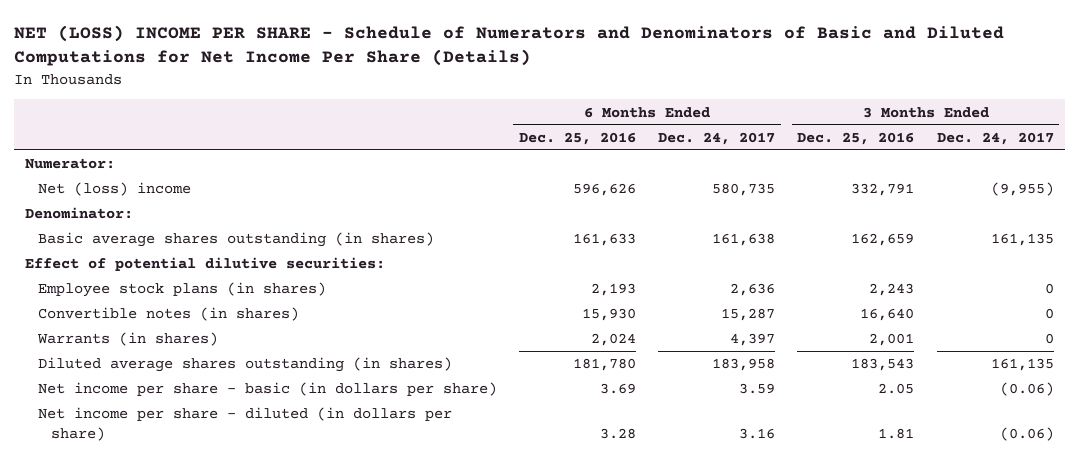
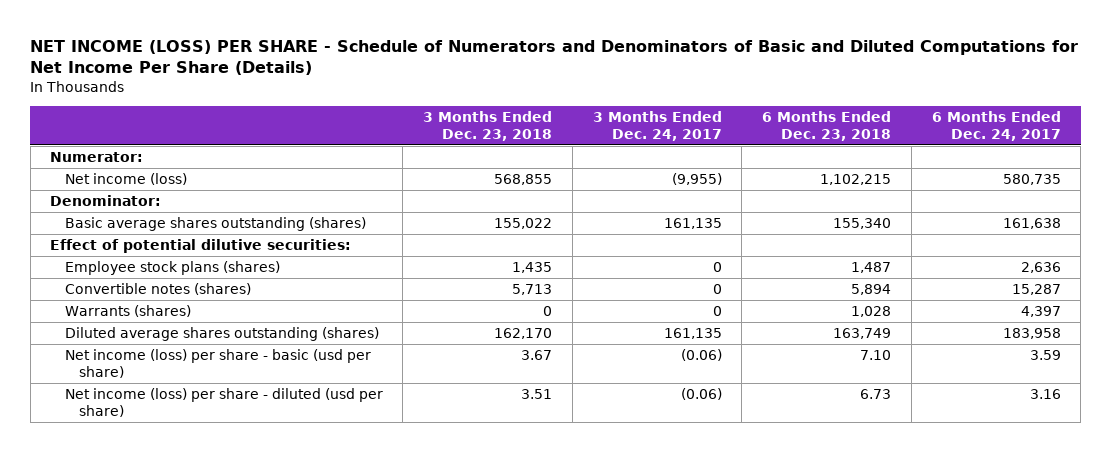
[13,25,1004,67] NET (LOSS) INCOME PER SHARE - Schedule of Numerators and Denominators of Basic and Diluted Computations for Net Income Per Share (Details) -> [30,39,1079,76] NET INCOME (LOSS) PER SHARE - Schedule of Numerators and Denominators of Basic and Diluted Computations for Net Income Per Share (Details)
[519,131,637,145] Dec. 25, 2016 -> none
[797,131,915,145] Dec. 25, 2016 -> none
none -> [423,111,553,141] 3 Months Ended Dec. 23, 2018
none -> [762,111,892,141] 6 Months Ended Dec. 23, 2018
[37,182,191,197] Net (loss) income -> [64,173,187,186] Net income (loss)
[37,232,434,248] Basic average shares outstanding (in shares) -> [64,217,366,232] Basic average shares outstanding (shares)
[37,282,326,298] Employee stock plans (in shares) -> [64,261,280,276] Employee stock plans (shares)
[37,307,299,322] Convertible notes (in shares) -> [64,283,251,296] Convertible notes (shares)
[36,332,218,347] Warrants (in shares) -> [64,305,191,318] Warrants (shares)
[37,357,452,373] Diluted average shares outstanding (in shares) -> [64,327,379,342] Diluted average shares outstanding (shares)
[37,382,497,397] Net income per share - basic (in dollars per share) -> [64,349,371,378] Net income (loss) per share - basic (usd per share)
[37,407,452,441] Net income per share - diluted (in dollars per share) -> [64,388,383,417] Net income (loss) per share - diluted (usd per share)

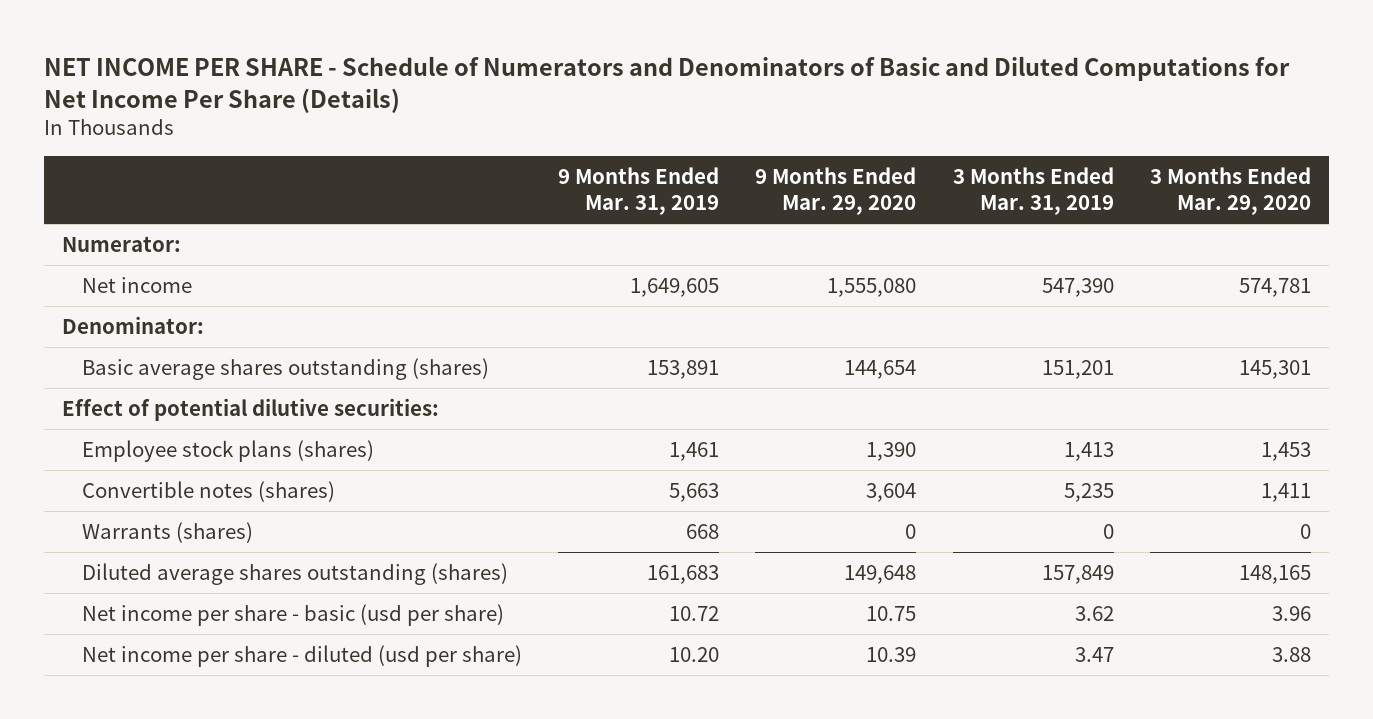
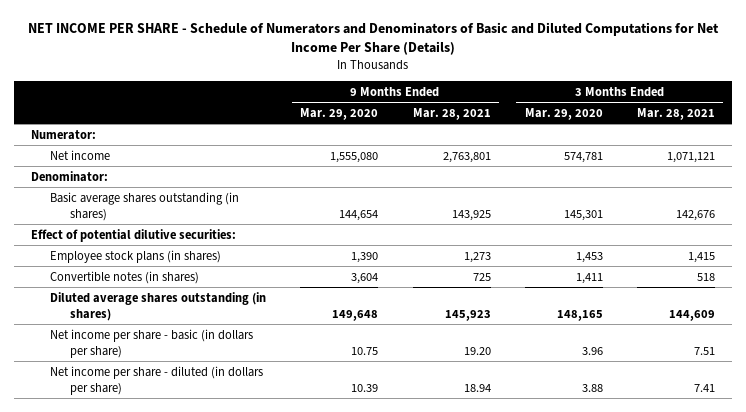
[557,166,719,215] 9 Months Ended Mar. 31, 2019 -> none
[952,166,1114,215] 3 Months Ended Mar. 31, 2019 -> none
none -> [412,107,491,120] Mar. 28, 2021
none -> [636,107,715,120] Mar. 28, 2021
[81,358,489,381] Basic average shares outstanding (shares) -> [50,191,240,221] Basic average shares outstanding (in shares)
[81,522,253,544] Warrants (shares) -> none
[81,440,374,463] Employee stock plans (shares) -> [50,249,222,263] Employee stock plans (in shares)
[81,481,335,503] Convertible notes (shares) -> [50,270,200,284] Convertible notes (in shares)
[81,563,508,586] Diluted average shares outstanding (shares) -> [50,291,267,321] Diluted average shares outstanding (in shares)
[81,604,504,627] Net income per share - basic (usd per share) -> [50,328,254,358] Net income per share - basic (in dollars per share)
[81,645,522,668] Net income per share - diluted (usd per share) -> [50,365,264,395] Net income per share - diluted (in dollars per share)

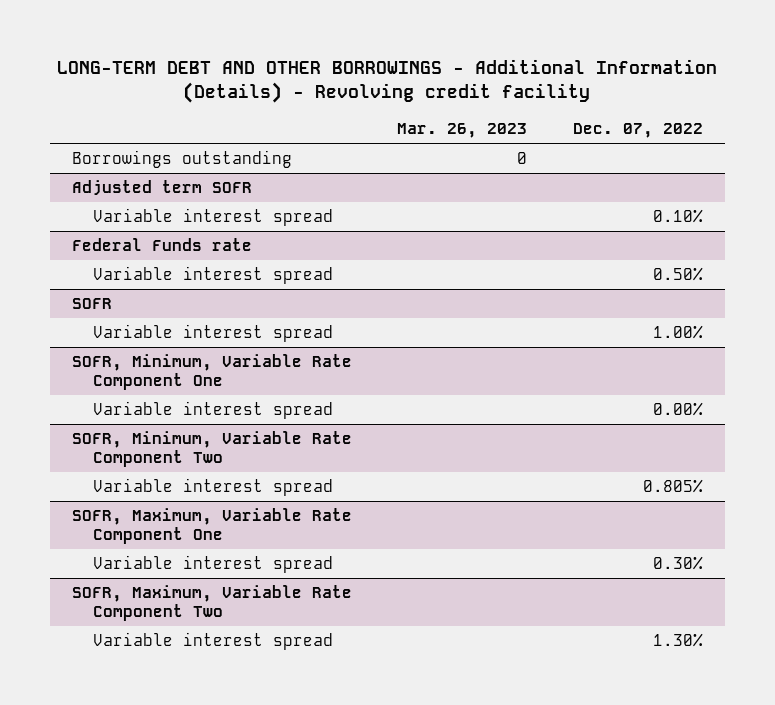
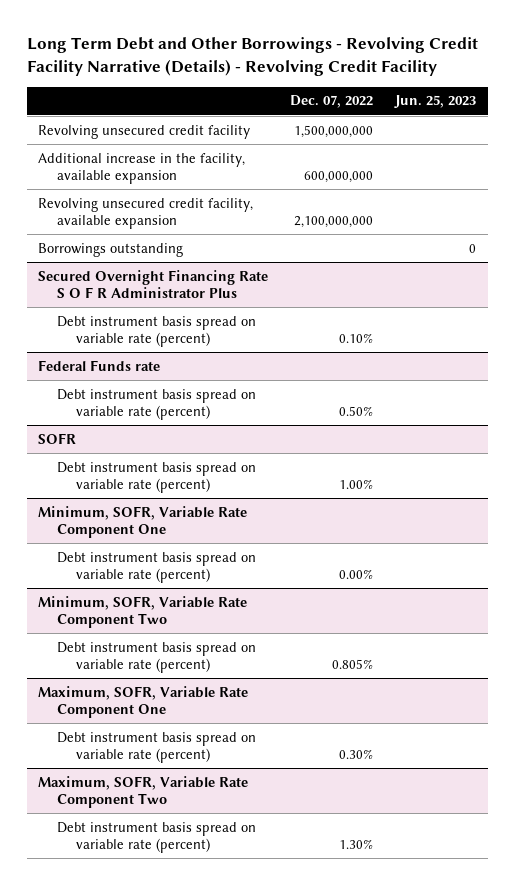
[57,58,718,104] LONG-TERM DEBT AND OTHER BORROWINGS - Additional Information (Details) - Revolving credit facility -> [26,37,478,77] Long Term Debt and Other Borrowings - Revolving Credit Facility Narrative (Details) - Revolving Credit Facility
[397,123,528,139] Mar. 26, 2023 -> none
none -> [394,95,477,109] Jun. 25, 2023
none -> [37,124,250,139] Revolving unsecured credit facility
none -> [37,152,245,184] Additional increase in the facility, available expansion
none -> [37,197,253,229] Revolving unsecured credit facility, available expansion
[72,180,253,196] Adjusted term SOFR -> [37,269,268,298] Secured Overnight Financing Rate S O F R Administrator Plus
[93,208,334,227] Variable interest spread -> [56,315,256,347] Debt instrument basis spread on variable rate (percent)
[93,266,334,285] Variable interest spread -> [56,388,256,420] Debt instrument basis spread on variable rate (percent)
[93,324,334,343] Variable interest spread -> [56,461,256,493] Debt instrument basis spread on variable rate (percent)
[72,354,353,390] SOFR, Minimum, Variable Rate Component One -> [37,505,247,538] Minimum, SOFR, Variable Rate Component One
[93,401,334,420] Variable interest spread -> [56,551,256,583] Debt instrument basis spread on variable rate (percent)
[72,431,353,467] SOFR, Minimum, Variable Rate Component Two -> [37,595,247,628] Minimum, SOFR, Variable Rate Component Two
[93,478,334,497] Variable interest spread -> [56,641,256,673] Debt instrument basis spread on variable rate (percent)
[72,508,353,544] SOFR, Maximum, Variable Rate Component One -> [37,685,248,718] Maximum, SOFR, Variable Rate Component One
[93,555,334,574] Variable interest spread -> [56,731,256,763] Debt instrument basis spread on variable rate (percent)
[72,585,353,621] SOFR, Maximum, Variable Rate Component Two -> [37,775,248,808] Maximum, SOFR, Variable Rate Component Two
[93,632,334,651] Variable interest spread -> [56,821,256,853] Debt instrument basis spread on variable rate (percent)

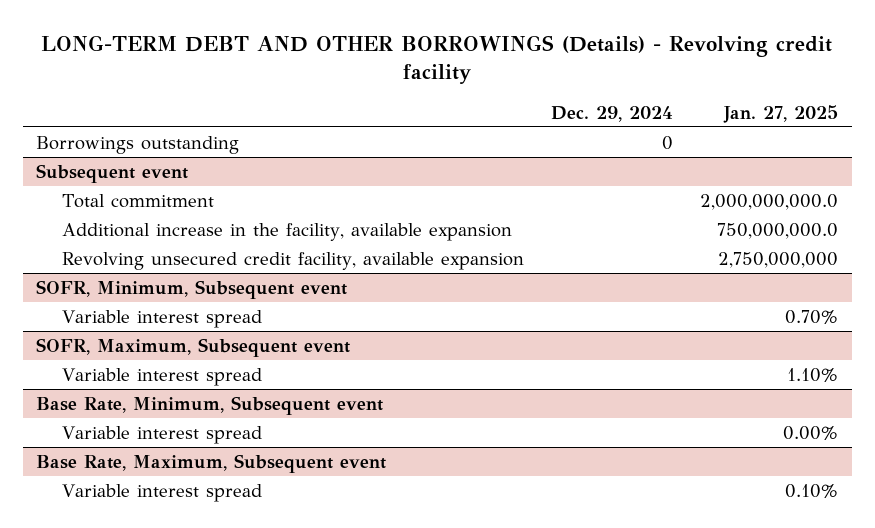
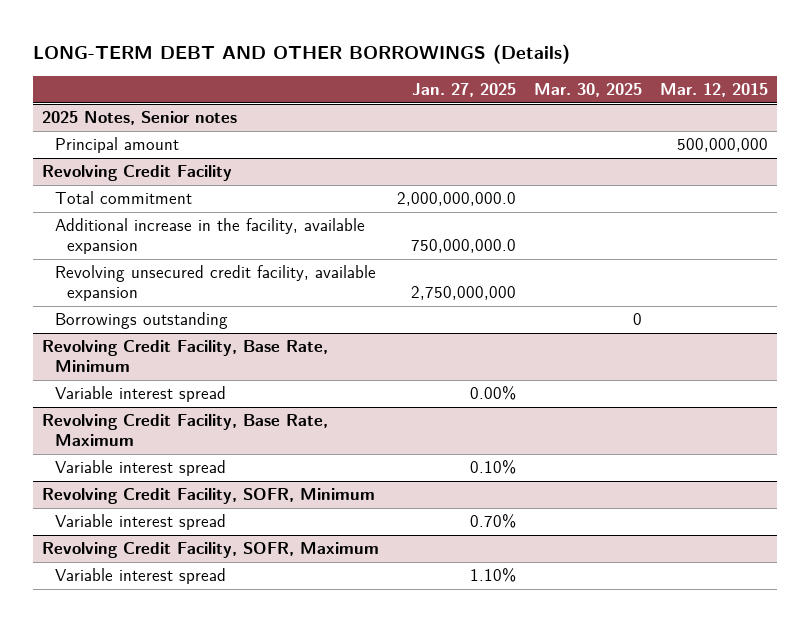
[41,35,833,85] LONG-TERM DEBT AND OTHER BORROWINGS (Details) - Revolving credit facility -> [33,44,571,65] LONG-TERM DEBT AND OTHER BORROWINGS (Details)
[550,105,673,122] Dec. 29, 2024 -> none
none -> [534,82,643,97] Mar. 30, 2025
none -> [660,82,769,97] Mar. 12, 2015
[36,135,240,154] Borrowings outstanding -> none
none -> [42,111,238,126] 2025 Notes, Senior notes
none -> [54,137,179,154] Principal amount
[36,163,189,183] Subsequent event -> [42,165,233,182] Revolving Credit Facility
[36,279,348,299] SOFR, Minimum, Subsequent event -> none
[61,309,262,328] Variable interest spread -> none
[36,337,351,357] SOFR, Maximum, Subsequent event -> none
[61,367,262,386] Variable interest spread -> none
[36,395,384,415] Base Rate, Minimum, Subsequent event -> none
none -> [54,312,228,330] Borrowings outstanding
none -> [42,340,329,372] Revolving Credit Facility, Base Rate, Minimum
[36,453,387,473] Base Rate, Maximum, Subsequent event -> none
none -> [42,414,329,446] Revolving Credit Facility, Base Rate, Maximum
none -> [42,488,376,505] Revolving Credit Facility, SOFR, Minimum
none -> [54,514,226,531] Variable interest spread
none -> [42,542,380,559] Revolving Credit Facility, SOFR, Maximum
none -> [54,568,226,585] Variable interest spread

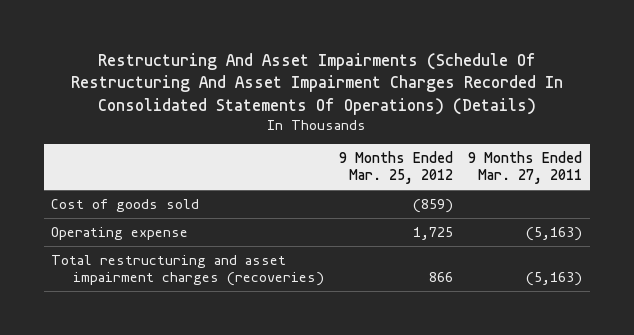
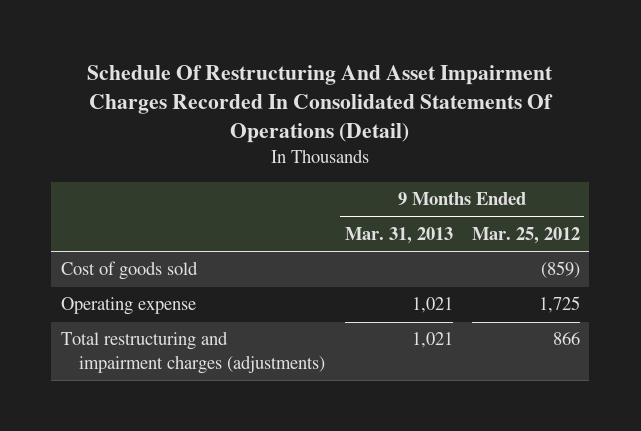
[70,53,563,115] Restructuring And Asset Impairments (Schedule Of Restructuring And Asset Impairment Charges Recorded In Consolidated Statements Of Operations) (Details) -> [87,65,554,144] Schedule Of Restructuring And Asset Impairment Charges Recorded In Consolidated Statements Of Operations (Detail)
[468,151,583,185] 9 Months Ended Mar. 27, 2011 -> none
none -> [344,226,453,244] Mar. 31, 2013
[51,254,324,287] Total restructuring and asset impairment charges (recoveries) -> [61,331,326,375] Total restructuring and impairment charges (adjustments)

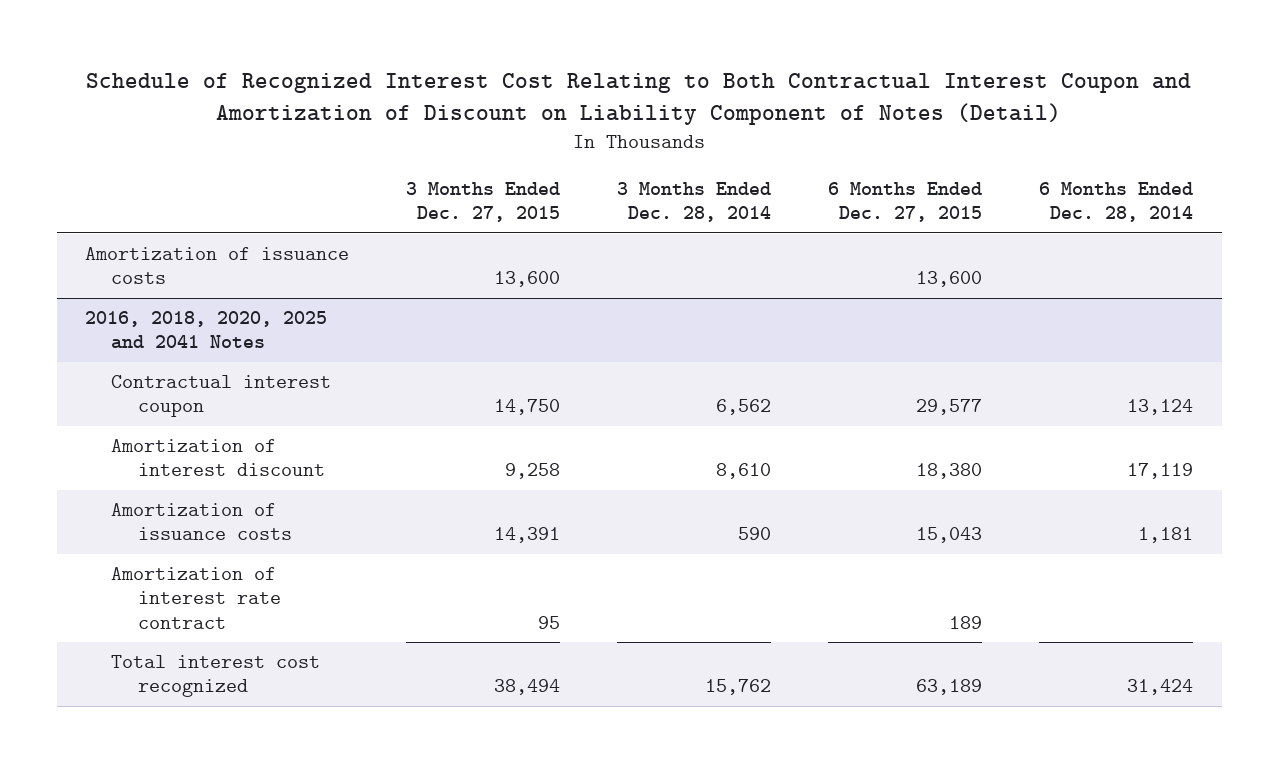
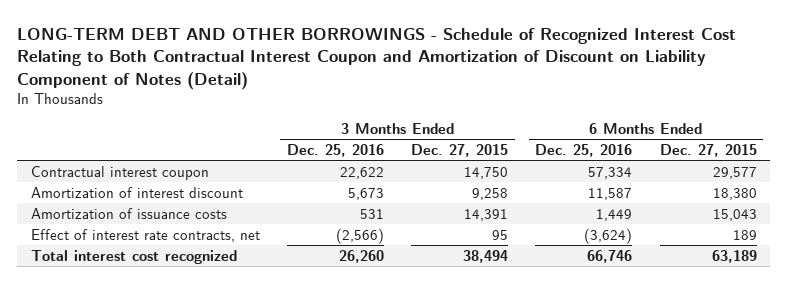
[86,73,1192,126] Schedule of Recognized Interest Cost Relating to Both Contractual Interest Coupon and Amortization of Discount on Liability Component of Notes (Detail) -> [17,27,737,90] LONG-TERM DEBT AND OTHER BORROWINGS - Schedule of Recognized Interest Cost Relating to Both Contractual Interest Coupon and Amortization of Discount on Liability Component of Notes (Detail)
[617,181,772,223] 3 Months Ended Dec. 28, 2014 -> none
[1039,181,1194,223] 6 Months Ended Dec. 28, 2014 -> none
none -> [286,144,384,158] Dec. 25, 2016
none -> [535,144,633,158] Dec. 25, 2016
[85,247,350,285] Amortization of issuance costs -> none
[85,311,328,350] 2016, 2018, 2020, 2025 and 2041 Notes -> none
[111,567,281,629] Amortization of interest rate contract -> [30,228,260,242] Effect of interest rate contracts, net

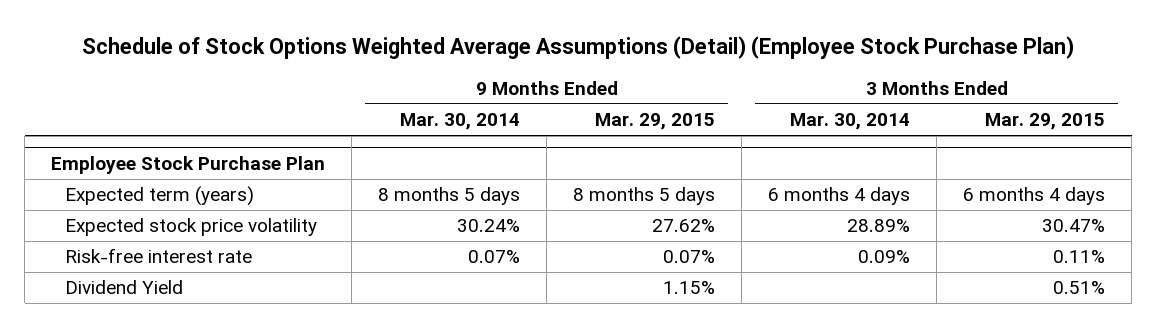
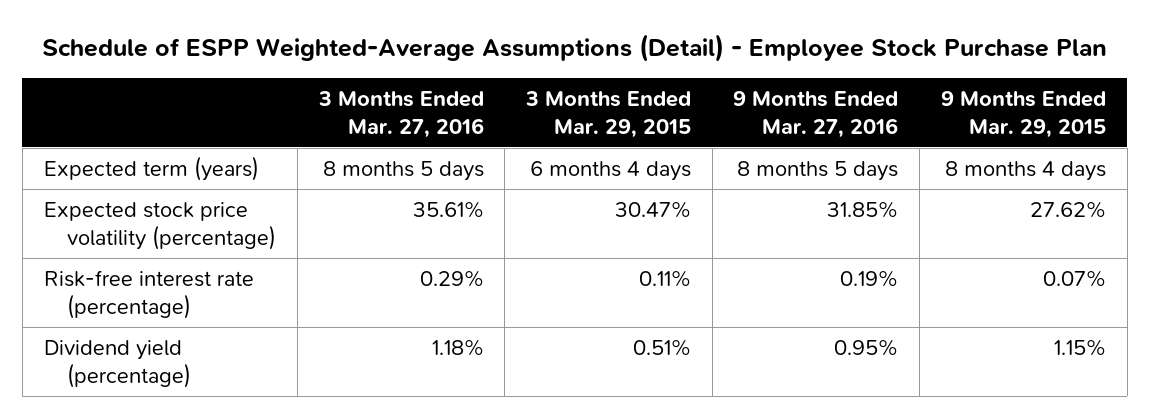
[82,35,1075,59] Schedule of Stock Options Weighted Average Assumptions (Detail) (Employee Stock Purchase Plan) -> [41,34,1107,63] Schedule of ESPP Weighted-Average Assumptions (Detail) - Employee Stock Purchase Plan
[400,113,521,131] Mar. 30, 2014 -> none
[790,113,911,131] Mar. 30, 2014 -> none
none -> [317,90,484,138] 3 Months Ended Mar. 27, 2016
none -> [733,90,899,138] 9 Months Ended Mar. 27, 2016
[51,155,326,174] Employee Stock Purchase Plan -> none
[573,187,716,206] 8 months 5 days -> [944,160,1106,181] 8 months 4 days
[65,218,318,237] Expected stock price volatility -> [43,201,277,250] Expected stock price volatility (percentage)
[65,248,253,264] Risk-free interest rate -> [43,269,254,319] Risk-free interest rate (percentage)
[65,280,184,295] Dividend Yield -> [43,339,192,388] Dividend yield (percentage)

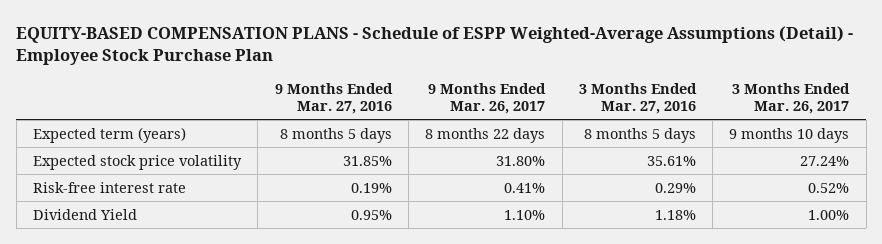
[41,34,1107,63] Schedule of ESPP Weighted-Average Assumptions (Detail) - Employee Stock Purchase Plan -> [16,25,854,66] EQUITY-BASED COMPENSATION PLANS - Schedule of ESPP Weighted-Average Assumptions (Detail) - Employee Stock Purchase Plan
[524,90,691,138] 3 Months Ended Mar. 29, 2015 -> none
[940,90,1106,138] 9 Months Ended Mar. 29, 2015 -> none
none -> [428,83,547,115] 9 Months Ended Mar. 26, 2017
none -> [732,83,851,115] 3 Months Ended Mar. 26, 2017
[43,201,277,250] Expected stock price volatility (percentage) -> [32,154,242,170] Expected stock price volatility
[43,269,254,319] Risk-free interest rate (percentage) -> [32,181,186,193] Risk-free interest rate
[43,339,192,388] Dividend yield (percentage) -> [32,208,137,220] Dividend Yield

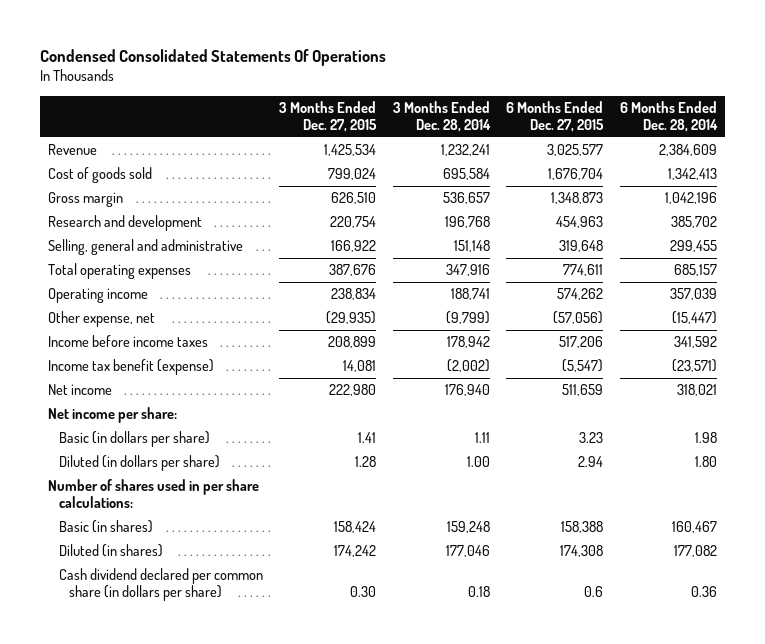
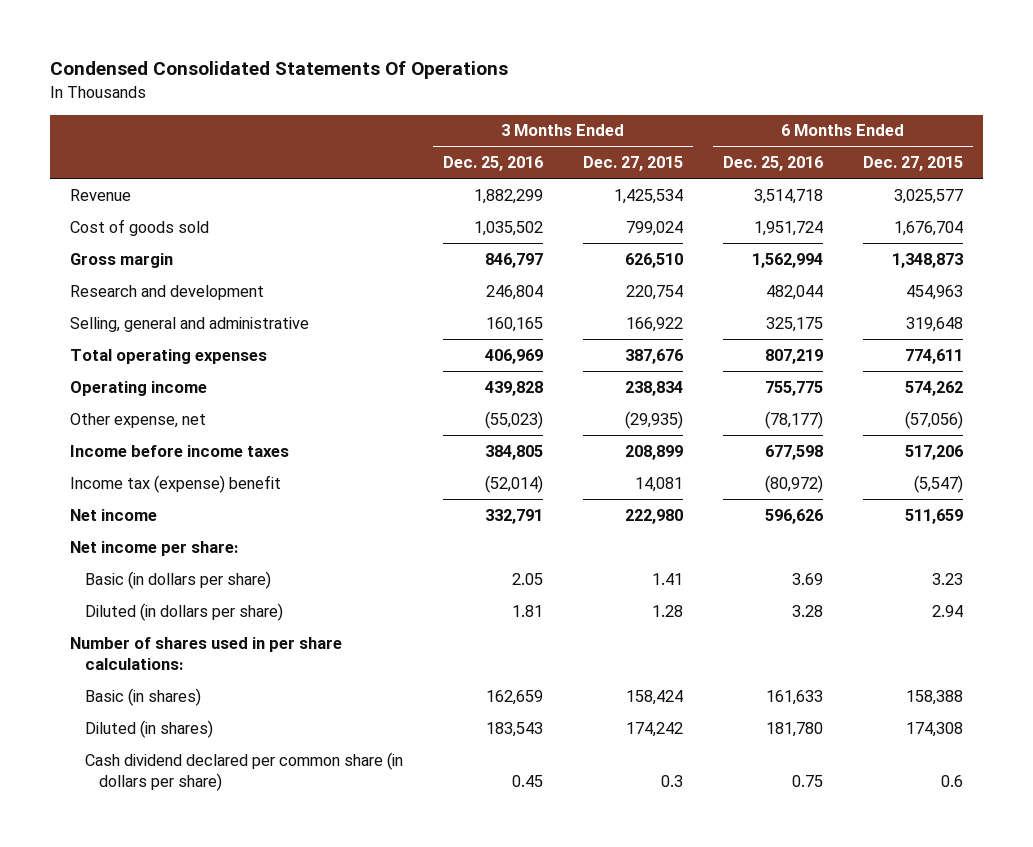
[392,101,491,133] 3 Months Ended Dec. 28, 2014 -> none
[619,101,718,133] 6 Months Ended Dec. 28, 2014 -> none
none -> [442,156,543,172] Dec. 25, 2016
none -> [722,156,823,172] Dec. 25, 2016
[47,359,214,376] Income tax benefit (expense) -> [69,474,281,493] Income tax (expense) benefit
[350,586,377,598] 0.30 -> [660,775,683,788] 0.3

